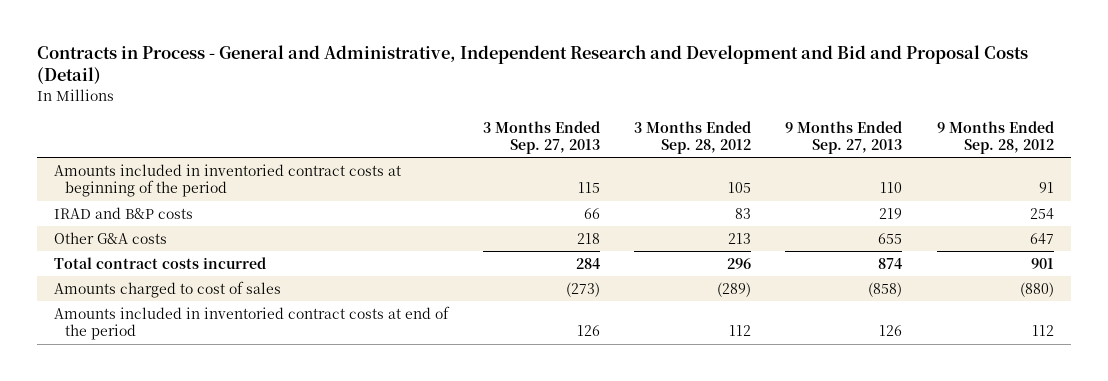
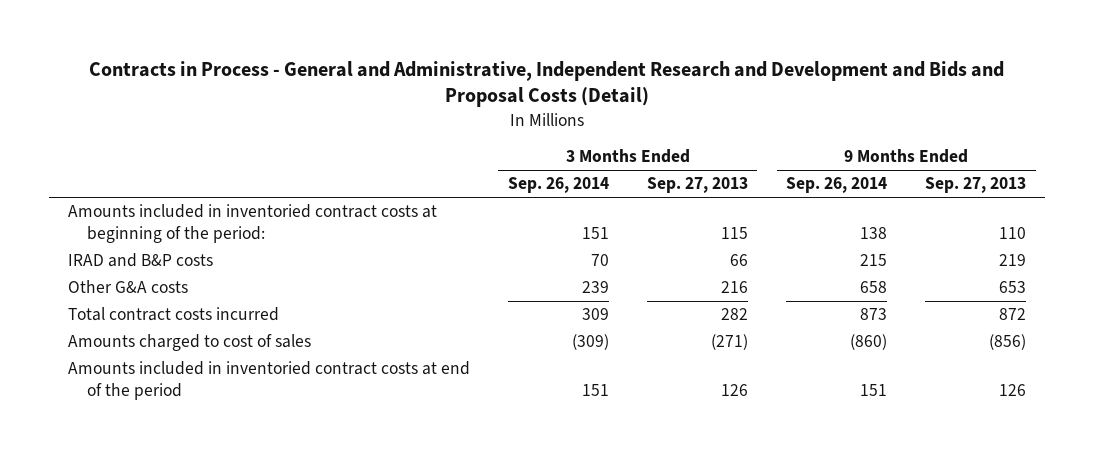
[37,45,1029,85] Contracts in Process - General and Administrative, Independent Research and Development and Bid and Proposal Costs (Detail) -> [88,60,1004,108] Contracts in Process - General and Administrative, Independent Research and Development and Bids and Proposal Costs (Detail)
[633,120,751,154] 3 Months Ended Sep. 28, 2012 -> none
[936,120,1054,154] 9 Months Ended Sep. 28, 2012 -> none
none -> [507,177,609,194] Sep. 26, 2014
none -> [786,177,888,194] Sep. 26, 2014
[54,163,402,198] Amounts included in inventoried contract costs at beginning of the period -> [67,204,437,243] Amounts included in inventoried contract costs at beginning of the period:
[576,232,600,244] 218 -> [720,281,748,294] 216
[878,232,903,244] 655 -> [999,281,1027,294] 653
[575,257,600,269] 284 -> [720,308,748,321] 282
[878,257,903,269] 874 -> [999,308,1027,321] 872
[565,281,600,297] (273) -> [710,334,748,351] (271)
[868,281,903,297] (858) -> [989,334,1027,351] (856)

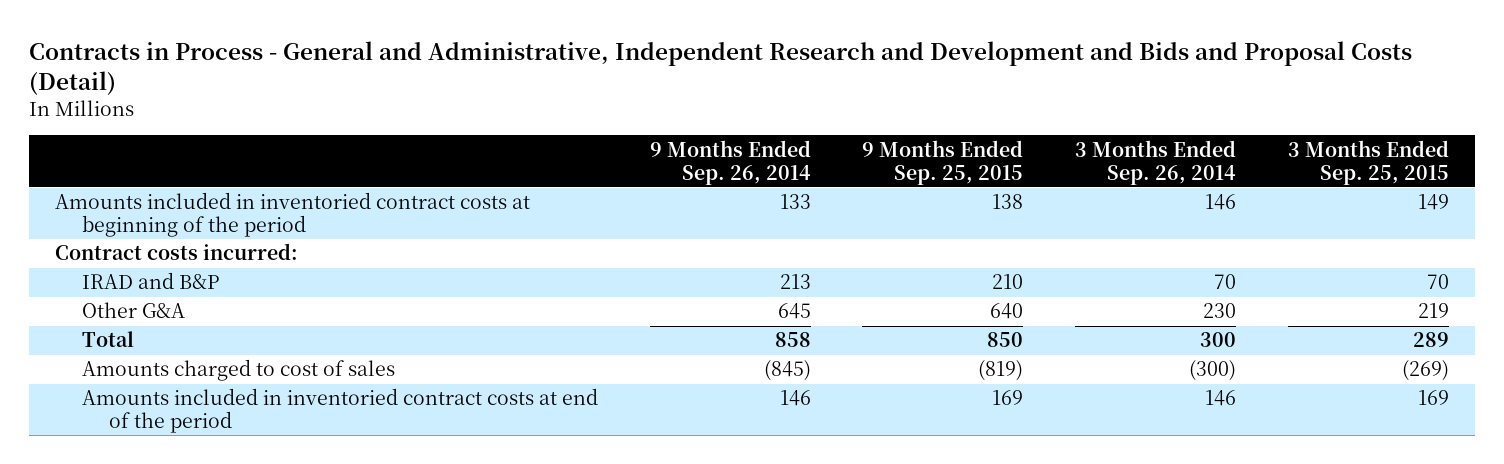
[646,177,748,194] Sep. 27, 2013 -> none
[925,177,1027,194] Sep. 27, 2013 -> none
none -> [862,139,1024,185] 9 Months Ended Sep. 25, 2015
none -> [1287,139,1449,185] 3 Months Ended Sep. 25, 2015
[67,204,437,243] Amounts included in inventoried contract costs at beginning of the period: -> [55,192,531,238] Amounts included in inventoried contract costs at beginning of the period
[581,226,609,239] 151 -> [1205,194,1237,211] 146
[860,226,888,239] 138 -> [779,194,811,210] 133
none -> [55,243,299,261] Contract costs incurred:
[67,253,213,268] IRAD and B&P costs -> [81,272,220,290] IRAD and B&P
[860,254,888,267] 215 -> [779,274,811,290] 213
[67,280,188,294] Other G&A costs -> [81,302,185,319] Other G&A
[581,281,609,294] 239 -> [1203,303,1237,319] 230
[860,281,888,294] 658 -> [777,303,811,320] 645
[67,307,279,322] Total contract costs incurred -> [81,331,134,348] Total
[581,308,609,321] 309 -> [1200,332,1237,348] 300
[860,308,888,321] 873 -> [774,332,811,348] 858
[571,334,609,351] (309) -> [1189,360,1237,382] (300)
[850,334,888,351] (860) -> [763,360,811,382] (845)
[581,383,609,396] 151 -> [1205,390,1237,407] 146
[860,383,888,396] 151 -> [779,390,811,407] 146

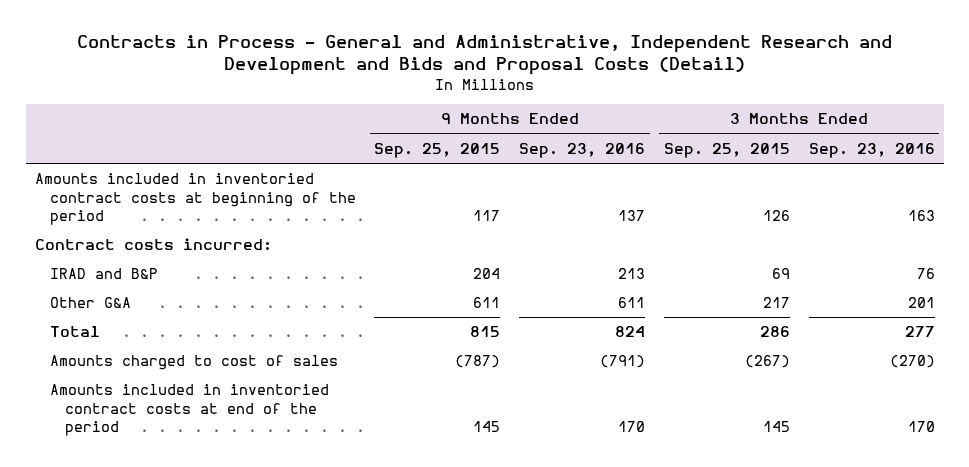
[649,139,811,185] 9 Months Ended Sep. 26, 2014 -> none
[1075,139,1237,185] 3 Months Ended Sep. 26, 2014 -> none
none -> [519,142,646,158] Sep. 23, 2016
none -> [808,142,935,158] Sep. 23, 2016
[992,194,1024,210] 138 -> [473,210,501,222] 117
[1417,194,1449,211] 149 -> [762,210,790,222] 126
[992,274,1024,290] 210 -> [473,268,501,280] 204
[1426,274,1449,290] 70 -> [771,268,790,280] 69
[990,303,1024,320] 640 -> [473,297,501,309] 611
[1417,303,1449,319] 219 -> [762,297,790,309] 217
[987,332,1024,348] 850 -> [470,326,501,338] 815
[1412,332,1449,348] 289 -> [759,326,790,338] 286
[978,360,1024,382] (819) -> [455,355,501,369] (787)
[1401,360,1449,382] (269) -> [744,355,790,369] (267)
[992,390,1024,406] 169 -> [473,421,501,433] 145
[1417,390,1449,406] 169 -> [762,421,790,433] 145

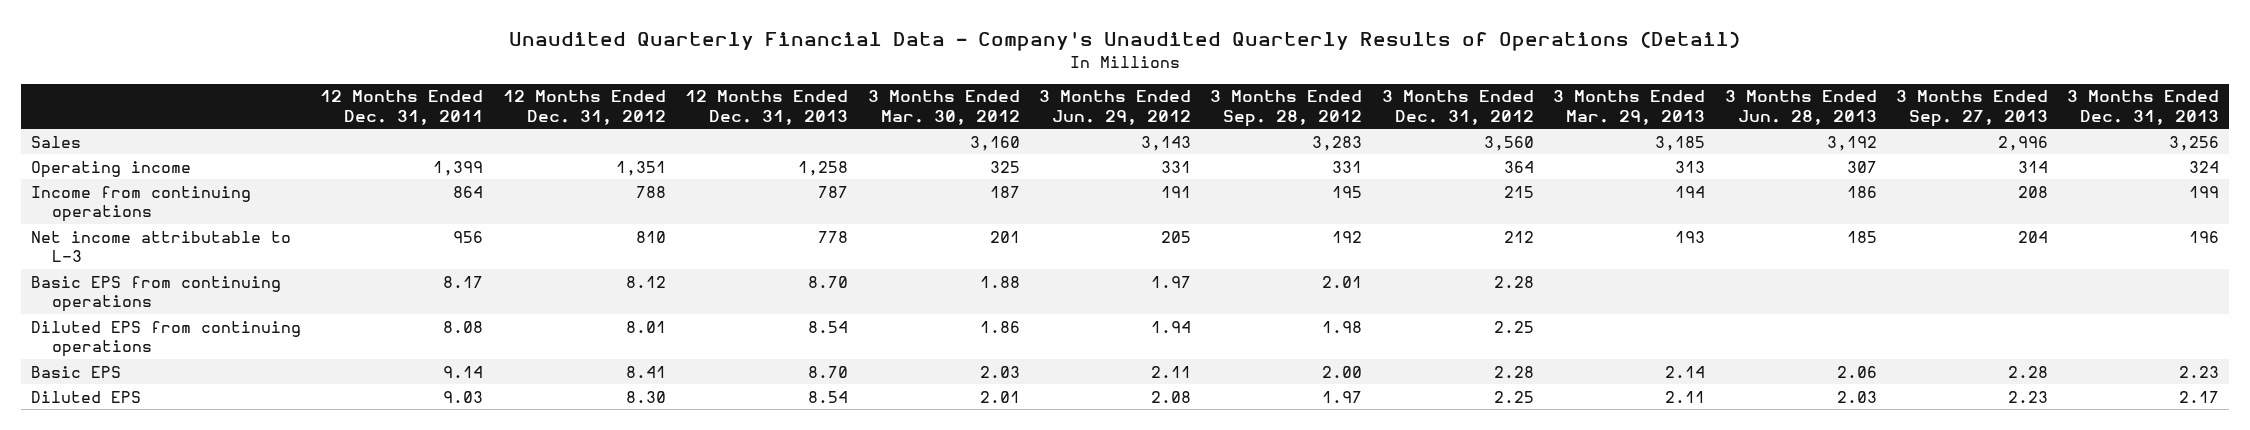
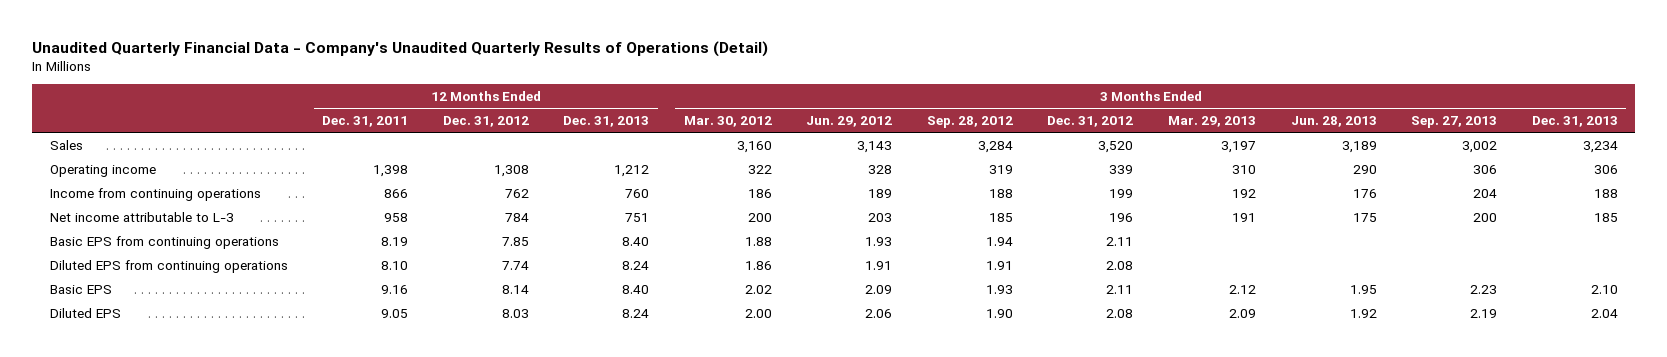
[1312,135,1363,151] 3,283 -> [977,140,1013,153] 3,284
[1483,135,1534,151] 3,560 -> [1098,140,1134,153] 3,520
[1655,135,1706,151] 3,185 -> [1221,140,1257,153] 3,197
[1826,135,1877,151] 3,192 -> [1341,140,1377,153] 3,189
[1998,135,2049,151] 2,996 -> [1462,140,1498,153] 3,002
[2169,135,2220,151] 3,256 -> [1582,140,1618,153] 3,234
[433,160,484,176] 1,399 -> [373,164,409,177] 1,398
[615,160,666,176] 1,351 -> [493,164,529,177] 1,308
[798,160,849,176] 1,258 -> [614,164,650,177] 1,212
[989,160,1020,173] 325 -> [747,164,772,174] 322
[1161,160,1192,173] 331 -> [868,164,893,174] 328
[1332,160,1363,173] 331 -> [988,164,1013,174] 319
[1503,160,1534,173] 364 -> [1109,164,1134,174] 339
[1675,160,1706,173] 313 -> [1232,164,1257,174] 310
[1846,160,1877,173] 307 -> [1352,164,1377,174] 290
[2018,160,2049,173] 314 -> [1473,164,1498,174] 306
[2189,160,2220,173] 324 -> [1593,164,1618,174] 306
[453,185,484,198] 864 -> [384,188,409,198] 866
[635,185,666,198] 788 -> [504,188,529,198] 762
[818,185,849,198] 787 -> [625,188,650,198] 760
[989,185,1020,198] 187 -> [747,188,772,198] 186
[1161,185,1192,198] 191 -> [868,188,893,198] 189
[1332,185,1363,198] 195 -> [988,188,1013,198] 188
[1503,185,1534,198] 215 -> [1109,188,1134,198] 199
[1675,185,1706,198] 194 -> [1232,188,1257,198] 192
[1846,185,1877,198] 186 -> [1352,188,1377,198] 176
[2018,185,2049,198] 208 -> [1473,188,1498,198] 204
[2189,185,2220,198] 199 -> [1593,188,1618,198] 188
[453,230,484,243] 956 -> [384,212,409,222] 958
[635,230,666,243] 810 -> [504,212,529,222] 784
[818,230,849,243] 778 -> [625,212,650,222] 751
[989,230,1020,243] 201 -> [747,212,772,222] 200
[1161,230,1192,243] 205 -> [868,212,893,222] 203
[1332,230,1363,243] 192 -> [988,212,1013,222] 185
[1503,230,1534,243] 212 -> [1109,212,1134,222] 196
[1675,230,1706,243] 193 -> [1232,212,1257,222] 191
[1846,230,1877,243] 185 -> [1352,212,1377,222] 175
[2018,230,2049,243] 204 -> [1473,212,1498,222] 200
[2189,230,2220,243] 196 -> [1593,212,1618,222] 185
[443,275,484,288] 8.17 -> [381,236,409,246] 8.19
[625,275,666,288] 8.12 -> [501,236,529,246] 7.85
[808,275,849,288] 8.70 -> [622,236,650,246] 8.40
[1151,275,1192,288] 1.97 -> [865,236,893,246] 1.93
[1322,275,1363,288] 2.01 -> [985,236,1013,246] 1.94
[1493,275,1534,288] 2.28 -> [1106,236,1134,246] 2.11
[443,320,484,333] 8.08 -> [381,260,409,270] 8.10
[625,320,666,333] 8.01 -> [501,260,529,270] 7.74
[808,320,849,333] 8.54 -> [622,260,650,270] 8.24
[1151,320,1192,333] 1.94 -> [865,260,893,270] 1.91
[1322,320,1363,333] 1.98 -> [985,260,1013,270] 1.91
[1493,320,1534,333] 2.25 -> [1106,260,1134,270] 2.08
[443,365,484,378] 9.14 -> [381,284,409,294] 9.16
[625,365,666,378] 8.41 -> [501,284,529,294] 8.14
[808,365,849,378] 8.70 -> [622,284,650,294] 8.40
[979,365,1020,378] 2.03 -> [744,284,772,294] 2.02
[1151,365,1192,378] 2.11 -> [865,284,893,294] 2.09
[1322,365,1363,378] 2.00 -> [985,284,1013,294] 1.93
[1493,365,1534,378] 2.28 -> [1106,284,1134,294] 2.11
[1665,365,1706,378] 2.14 -> [1229,284,1257,294] 2.12
[1836,365,1877,378] 2.06 -> [1349,284,1377,294] 1.95
[2008,365,2049,378] 2.28 -> [1470,284,1498,294] 2.23
[2179,365,2220,378] 2.23 -> [1590,284,1618,294] 2.10
[443,390,484,403] 9.03 -> [381,308,409,318] 9.05
[625,390,666,403] 8.30 -> [501,308,529,318] 8.03
[808,390,849,403] 8.54 -> [622,308,650,318] 8.24
[979,390,1020,403] 2.01 -> [744,308,772,318] 2.00
[1151,390,1192,403] 2.08 -> [865,308,893,318] 2.06
[1322,390,1363,403] 1.97 -> [985,308,1013,318] 1.90
[1493,390,1534,403] 2.25 -> [1106,308,1134,318] 2.08
[1665,390,1706,403] 2.11 -> [1229,308,1257,318] 2.09
[1836,390,1877,403] 2.03 -> [1349,308,1377,318] 1.92
[2008,390,2049,403] 2.23 -> [1470,308,1498,318] 2.19
[2179,390,2220,403] 2.17 -> [1590,308,1618,318] 2.04

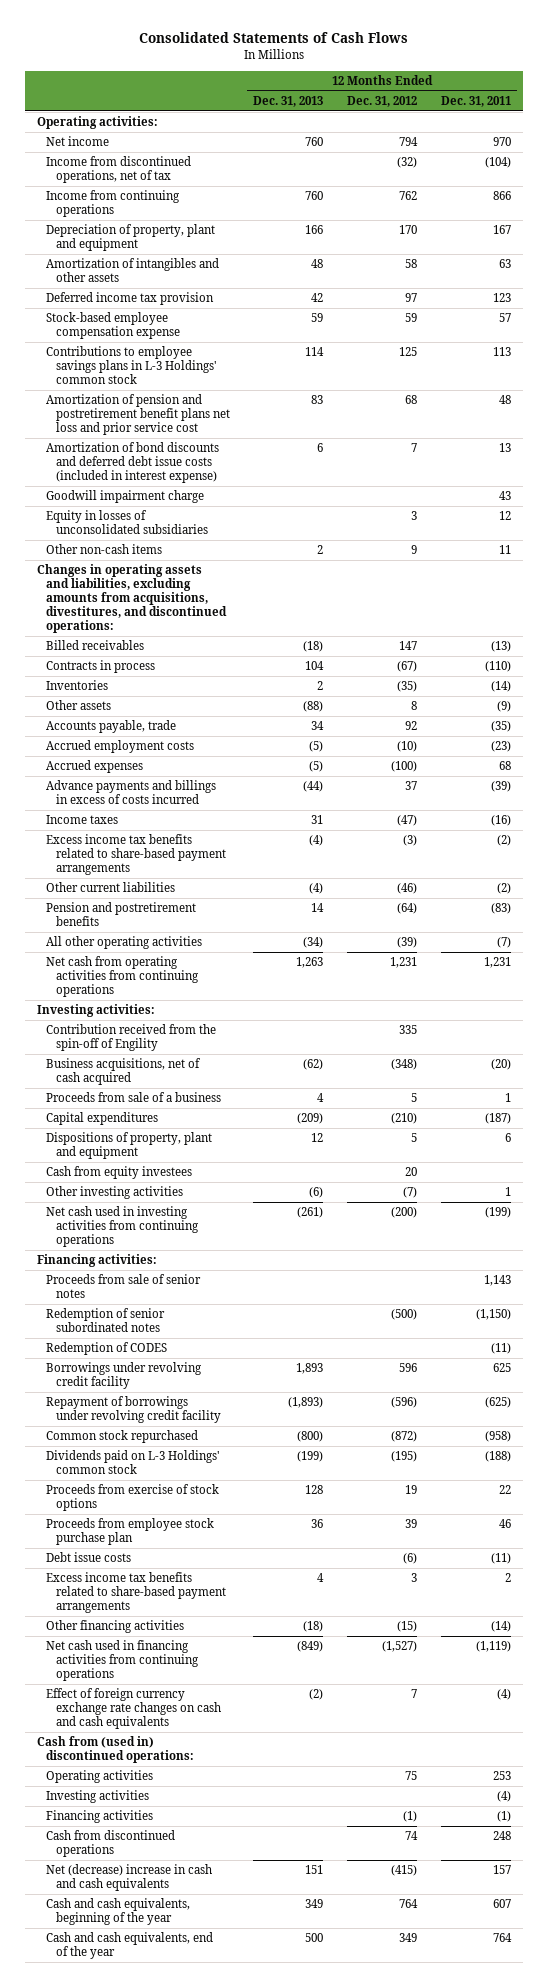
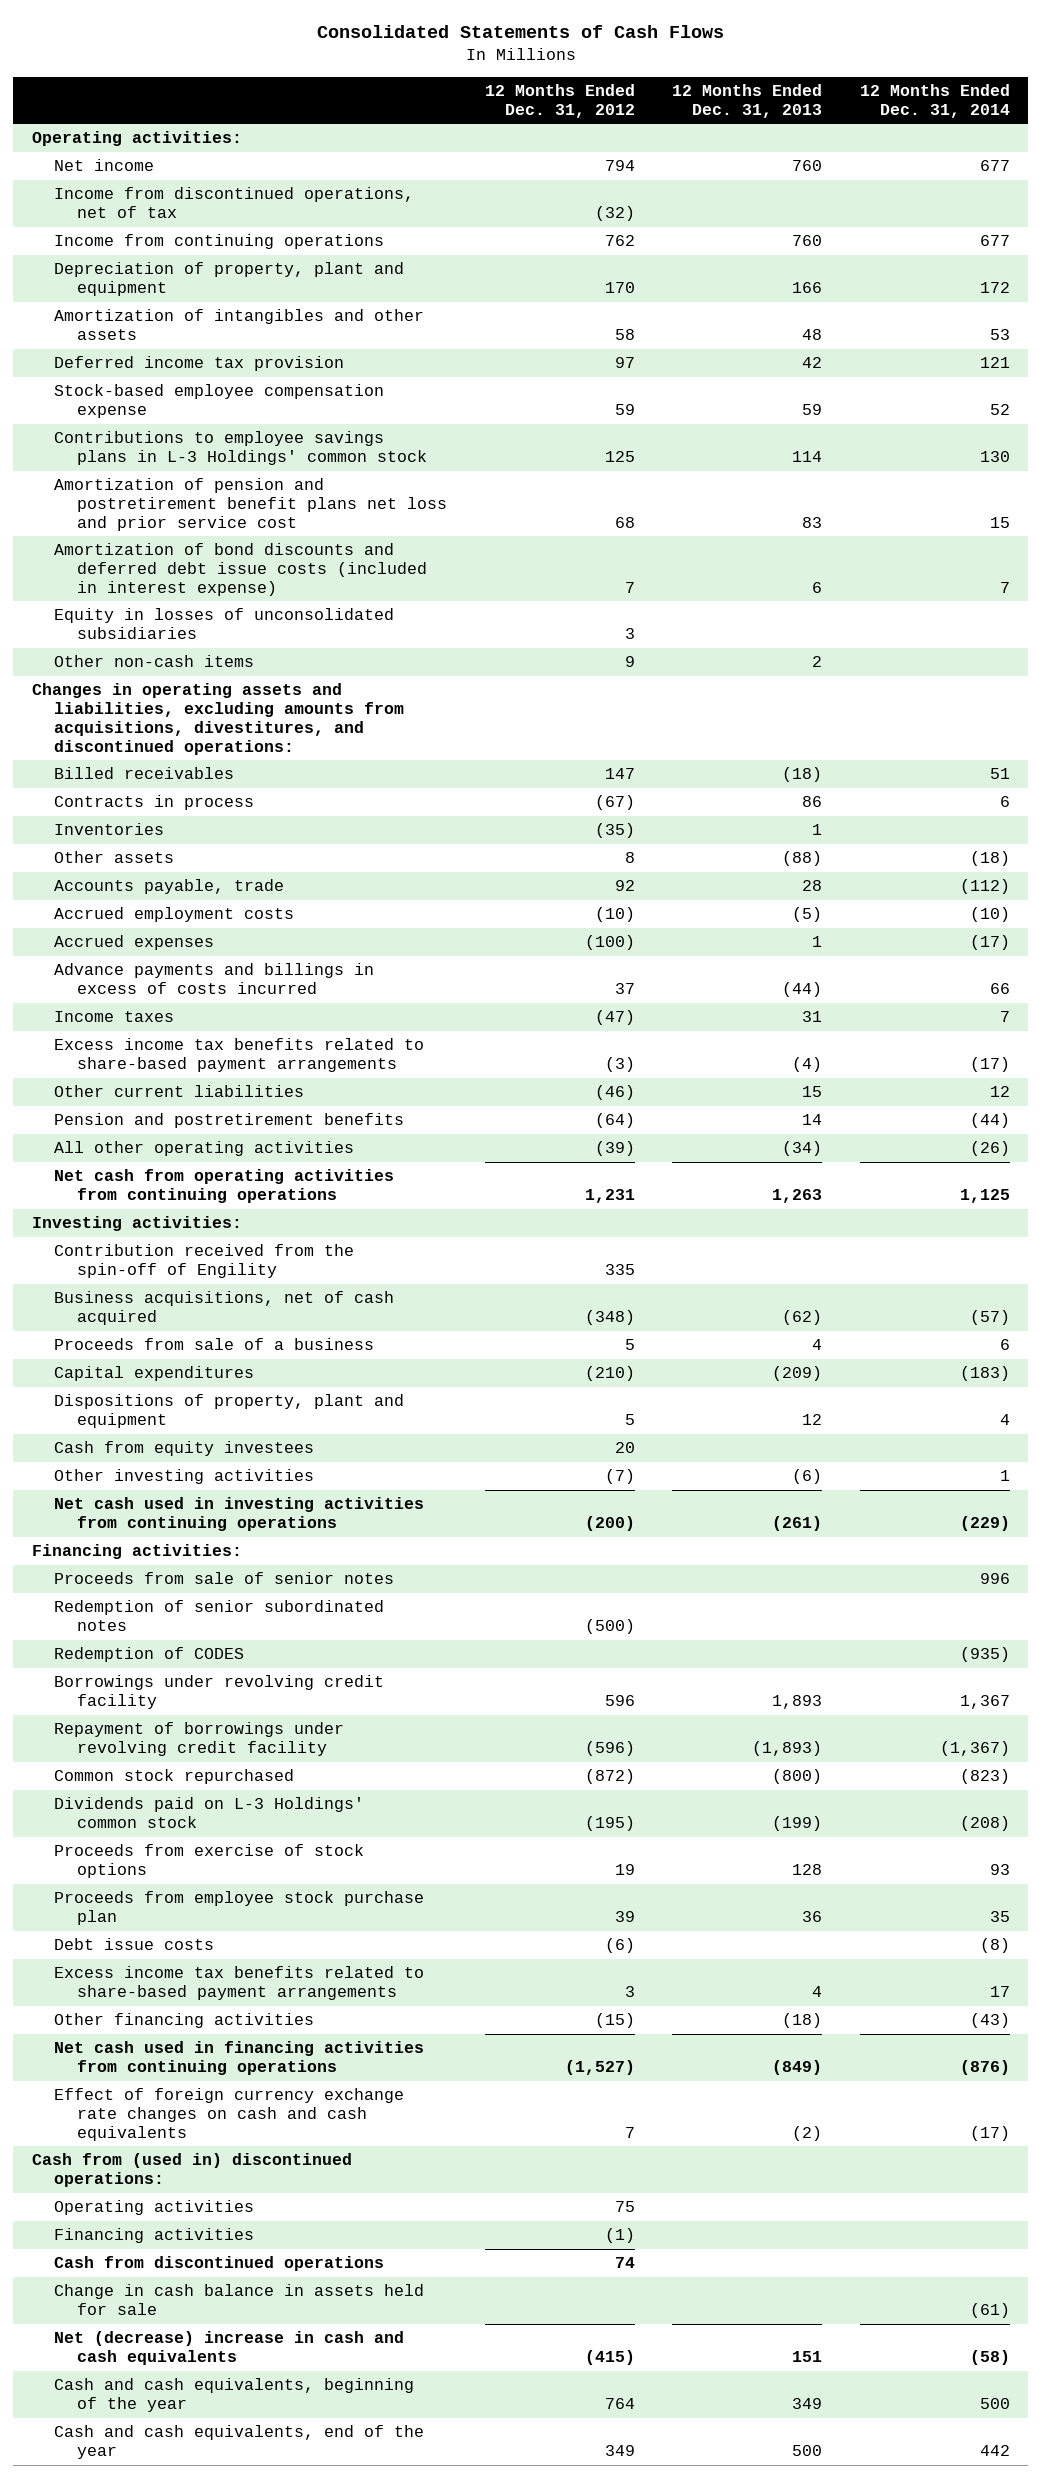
[440,96,511,108] Dec. 31, 2011 -> none
none -> [859,83,1010,118] 12 Months Ended Dec. 31, 2014
[46,490,205,504] Goodwill impairment charge -> none
[305,661,325,671] 104 -> [802,796,823,808] 86
[317,681,324,691] 2 -> [812,824,823,836] 1
[311,721,325,731] 34 -> [802,880,823,892] 28
[309,761,324,773] (5) -> [812,936,823,948] 1
[309,883,324,895] (4) -> [802,1086,823,1098] 15
[46,1790,150,1804] Investing activities -> none
none -> [54,2284,425,2316] Change in cash balance in assets held for sale

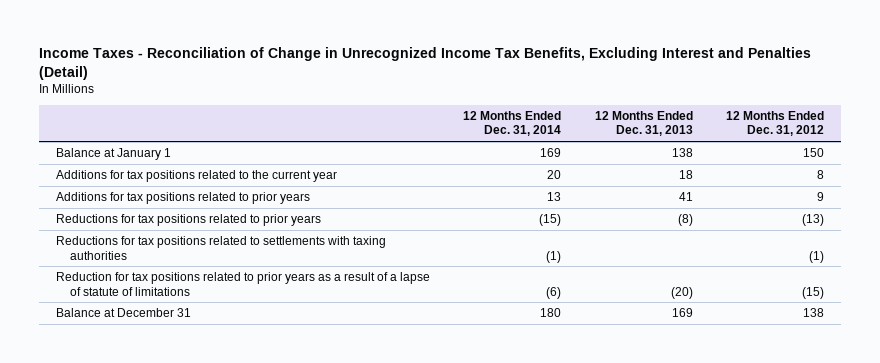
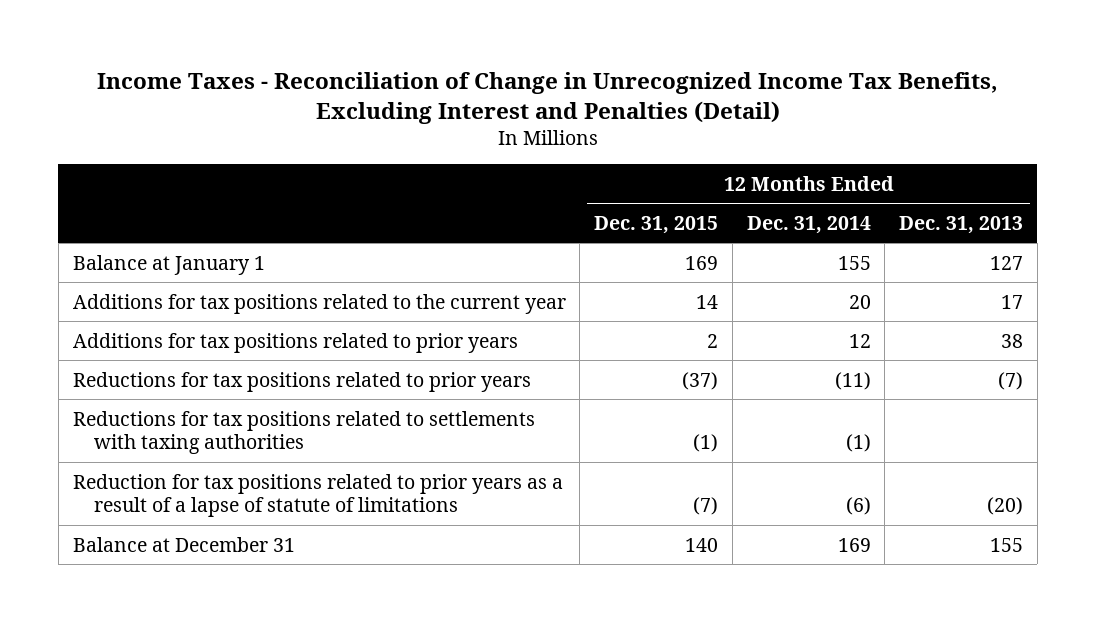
[725,110,824,137] 12 Months Ended Dec. 31, 2012 -> none
none -> [594,215,719,234] Dec. 31, 2015
[540,148,562,158] 169 -> [837,255,871,270] 155
[671,148,693,158] 138 -> [990,255,1024,270] 127
[678,170,693,180] 18 -> [1001,294,1024,309] 17
[547,192,562,202] 13 -> [848,333,871,348] 12
[678,192,693,202] 41 -> [1001,333,1024,348] 38
[539,214,562,227] (15) -> [834,371,871,390] (11)
[677,214,693,227] (8) -> [998,371,1024,390] (7)
[540,308,562,318] 180 -> [837,537,871,552] 169
[671,308,693,318] 169 -> [990,537,1024,552] 155

